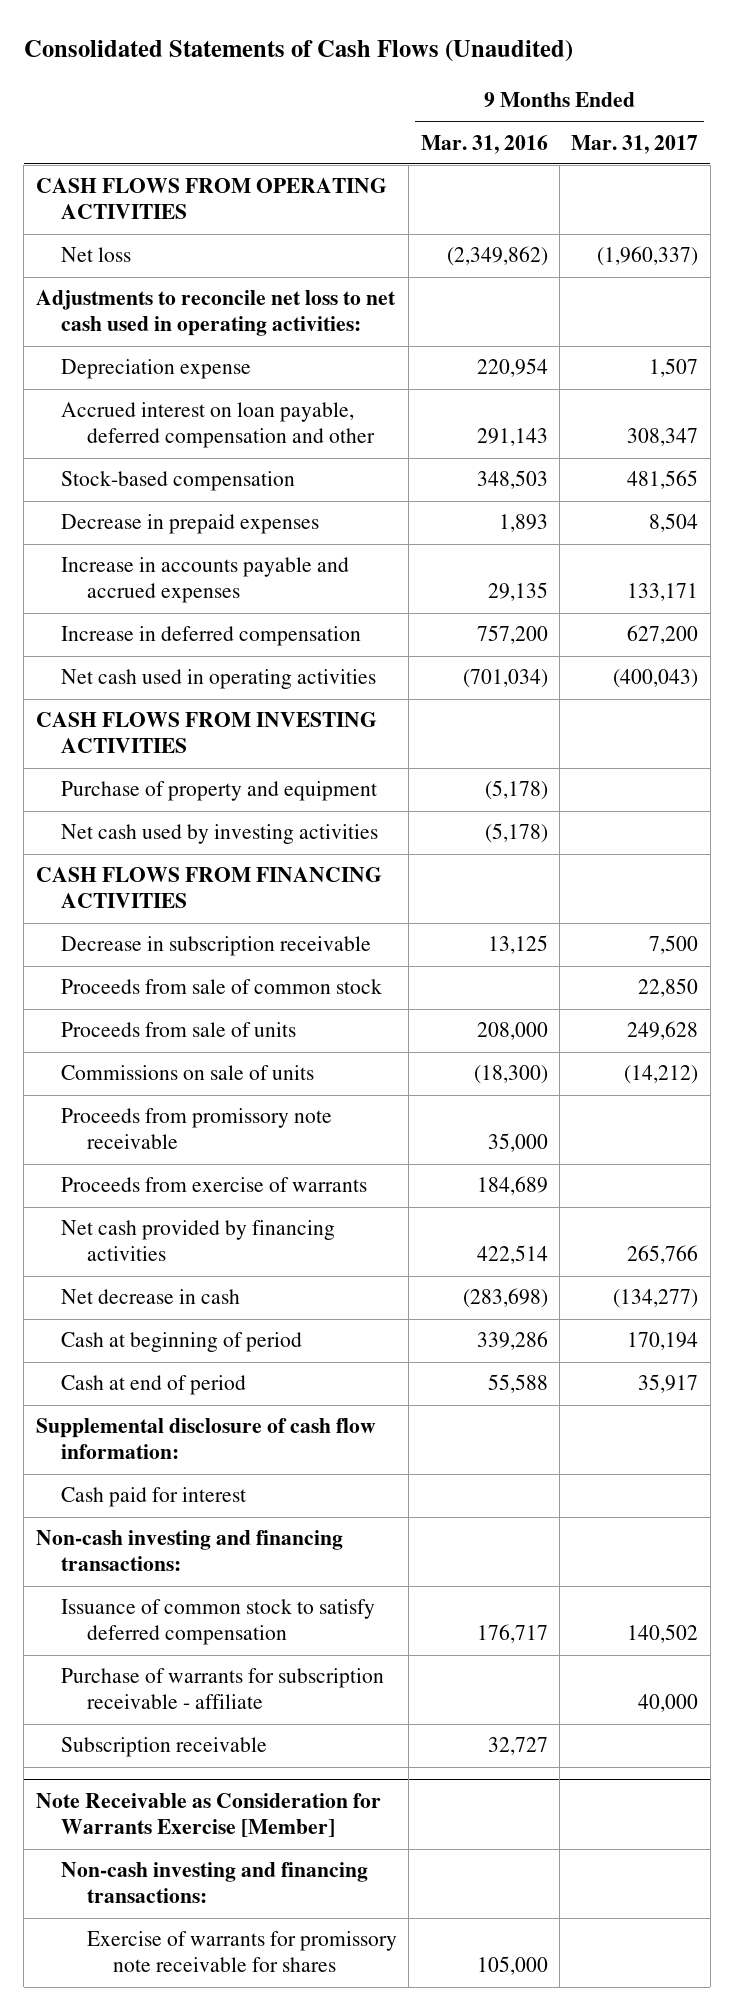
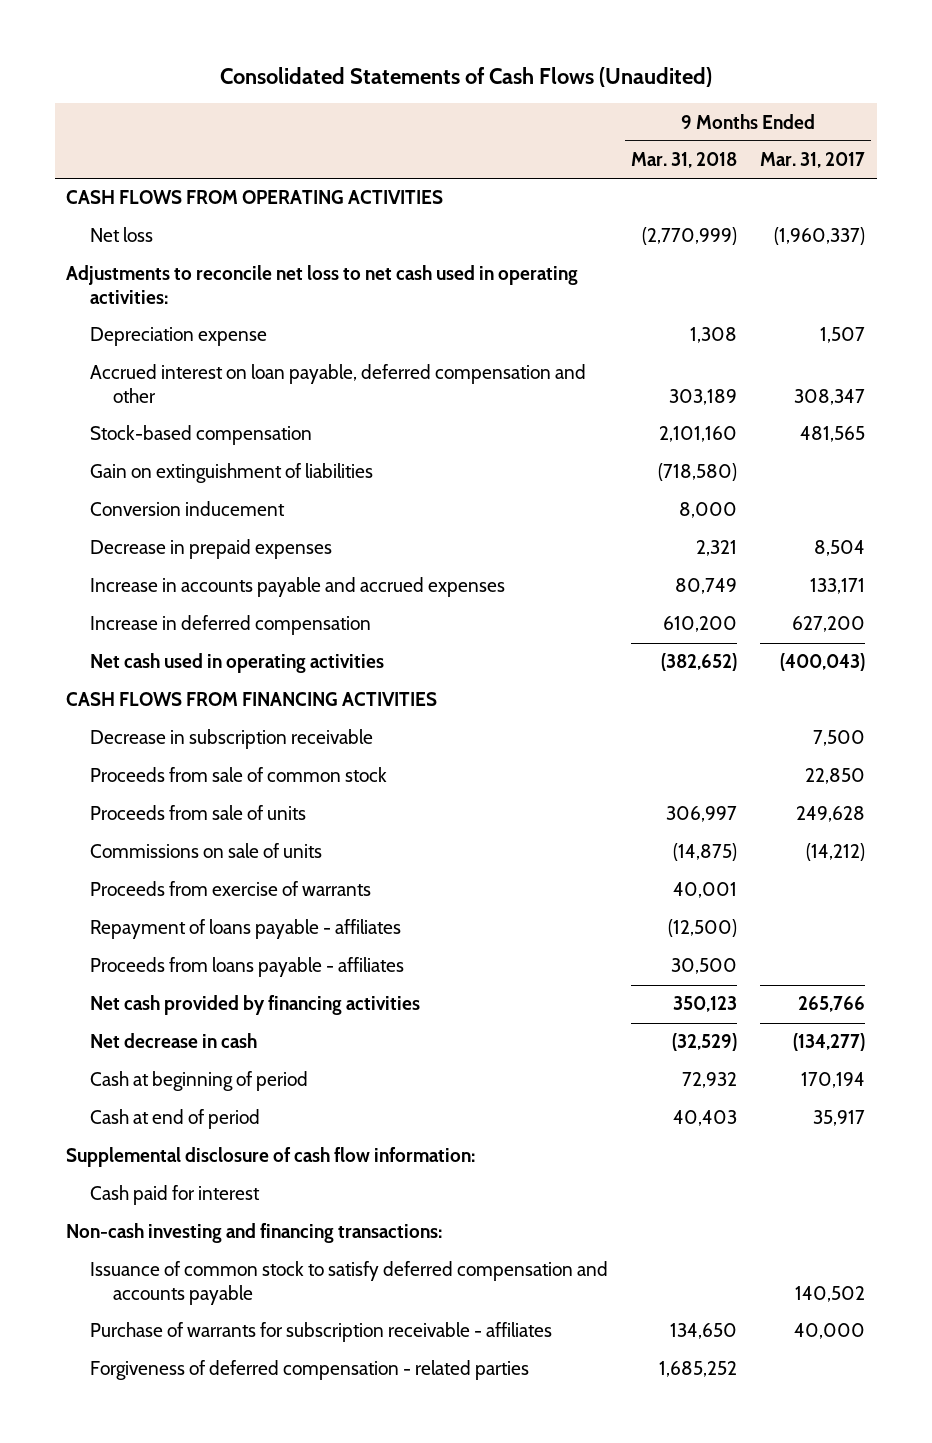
[420,134,548,154] Mar. 31, 2016 -> none
none -> [631,152,738,169] Mar. 31, 2018
none -> [89,463,373,484] Gain on extinguishment of liabilities
none -> [89,501,285,517] Conversion inducement
[35,712,377,754] CASH FLOWS FROM INVESTING ACTIVITIES -> none
[61,781,378,802] Purchase of property and equipment -> none
[61,824,379,845] Net cash used by investing activities -> none
[61,1108,333,1150] Proceeds from promissory note receivable -> none
none -> [89,919,401,940] Repayment of loans payable - affiliates
none -> [89,957,404,978] Proceeds from loans payable - affiliates
[61,1737,268,1758] Subscription receivable -> none
[35,1793,381,1838] Note Receivable as Consideration for Warrants Exercise [Member] -> none
[61,1862,369,1904] Non-cash investing and financing transactions: -> none
[87,1931,398,1973] Exercise of warrants for promissory note receivable for shares -> none
[61,1599,376,1646] Issuance of common stock to satisfy deferred compensation -> [89,1261,608,1306] Issuance of common stock to satisfy deferred compensation and accounts payable
[61,1668,385,1710] Purchase of warrants for subscription receivable - affiliate -> [89,1322,552,1343] Purchase of warrants for subscription receivable - affiliates
none -> [89,1360,529,1381] Forgiveness of deferred compensation - related parties

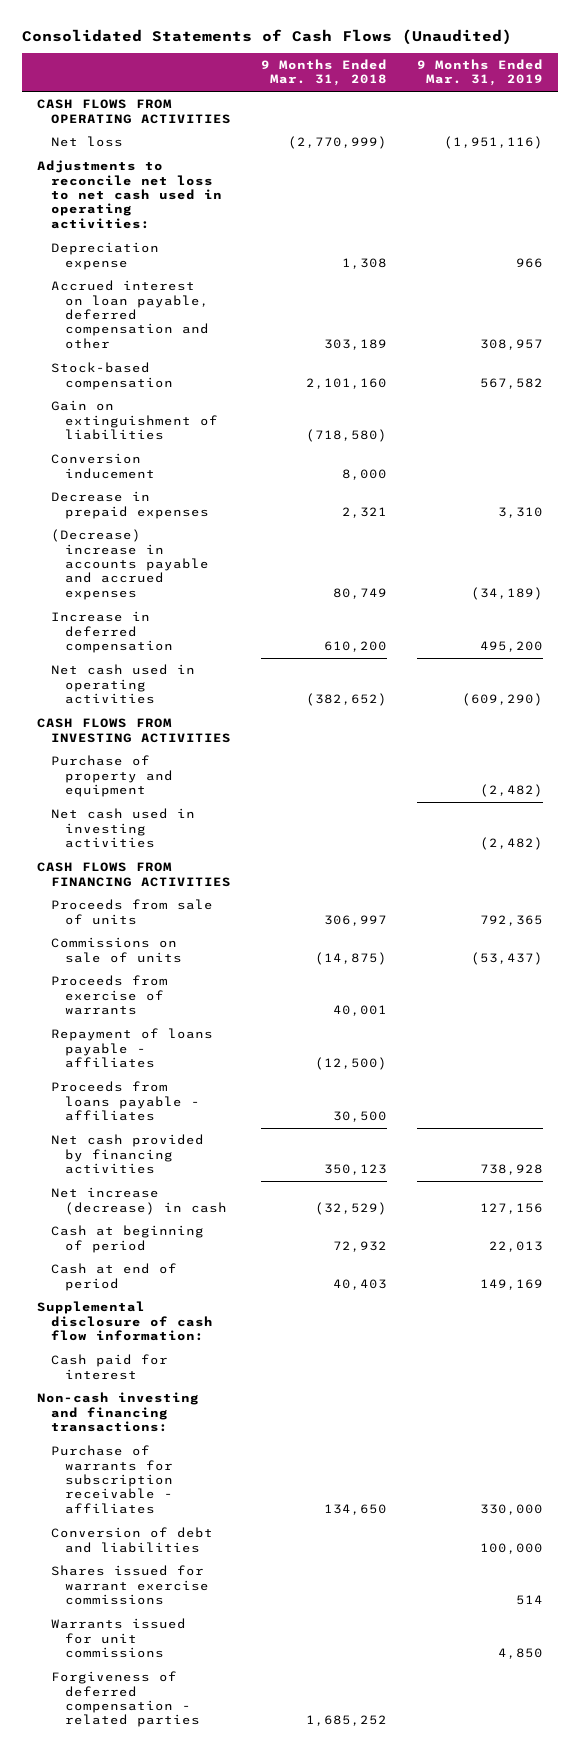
[760,152,866,169] Mar. 31, 2017 -> none
none -> [416,58,543,87] 9 Months Ended Mar. 31, 2019
[89,577,505,598] Increase in accounts payable and accrued expenses -> [50,529,209,600] (Decrease) increase in accounts payable and accrued expenses
none -> [37,718,231,743] CASH FLOWS FROM INVESTING ACTIVITIES
none -> [50,755,173,798] Purchase of property and equipment
none -> [50,808,195,849] Net cash used in investing activities
[89,729,373,750] Decrease in subscription receivable -> none
[89,767,387,783] Proceeds from sale of common stock -> none
[89,1033,257,1049] Net decrease in cash -> [50,1187,227,1215] Net increase (decrease) in cash
[89,1261,608,1306] Issuance of common stock to satisfy deferred compensation and accounts payable -> none
none -> [50,1527,213,1553] Conversion of debt and liabilities
none -> [50,1565,209,1606] Shares issued for warrant exercise commissions
none -> [50,1618,186,1659] Warrants issued for unit commissions

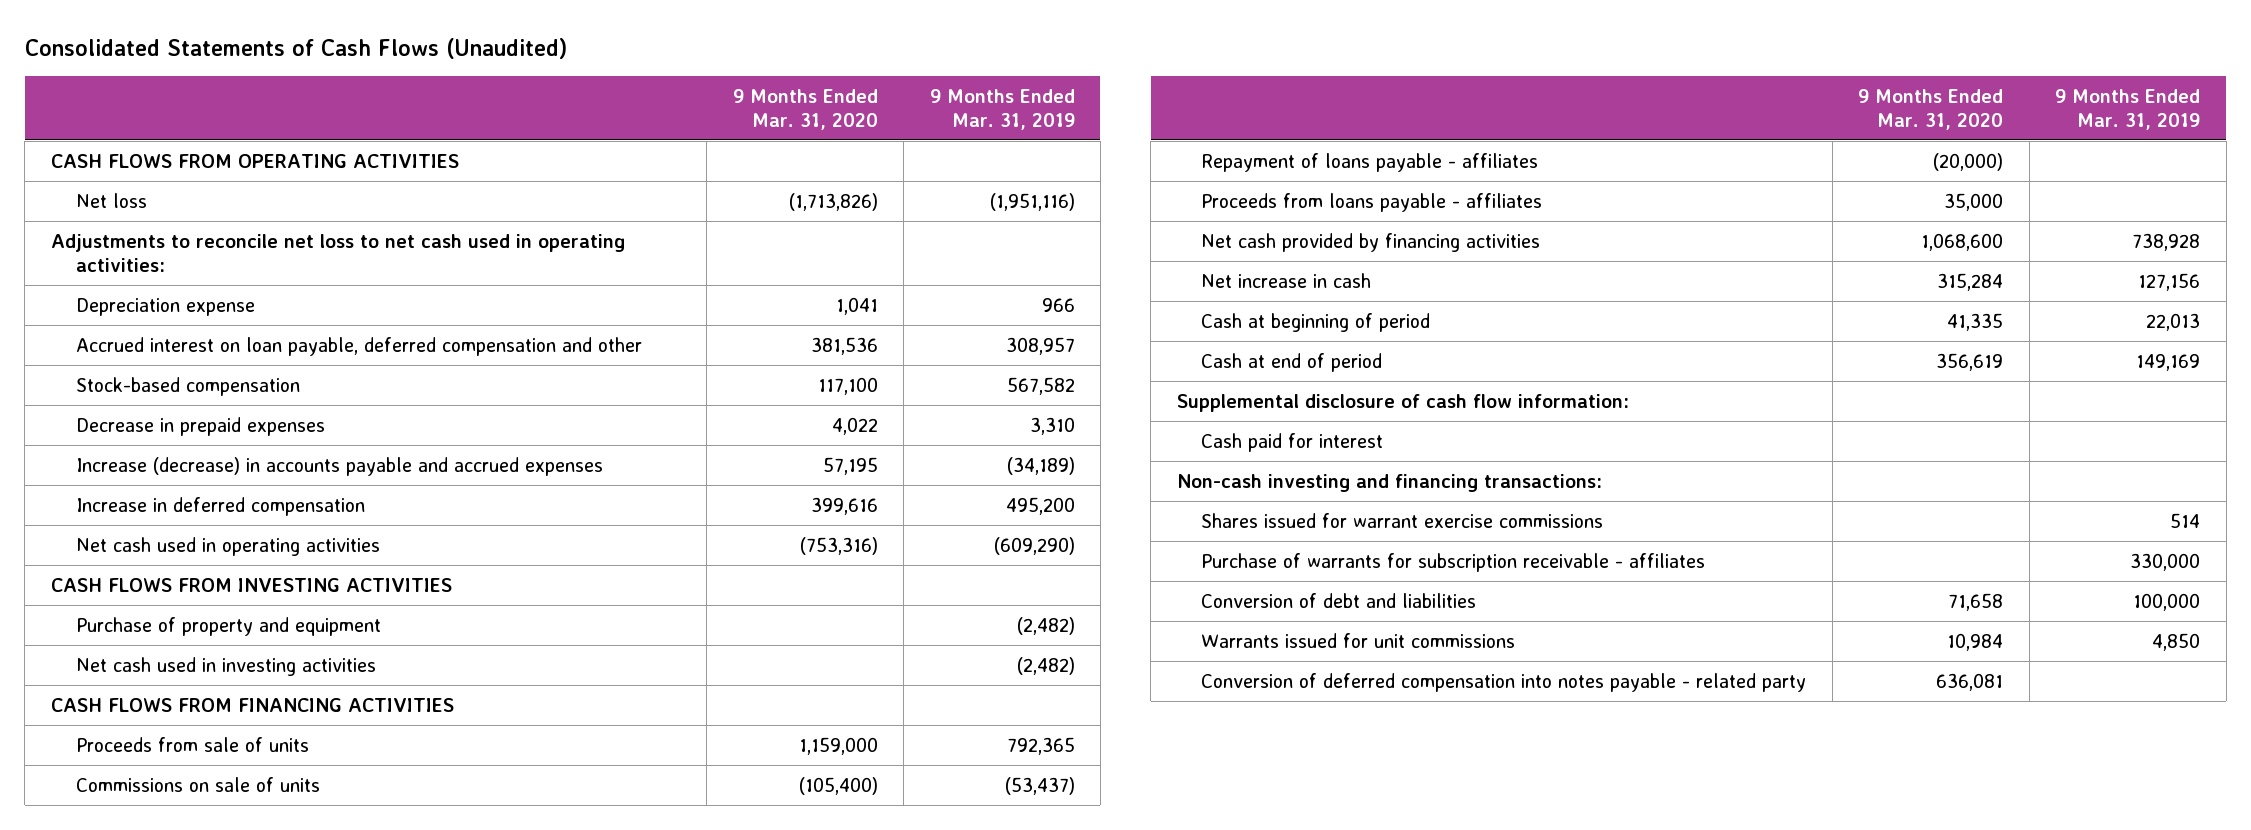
[260,58,387,87] 9 Months Ended Mar. 31, 2018 -> none
none -> [732,88,878,130] 9 Months Ended Mar. 31, 2020
[50,400,218,441] Gain on extinguishment of liabilities -> none
[50,453,155,479] Conversion inducement -> none
[50,529,209,600] (Decrease) increase in accounts payable and accrued expenses -> [75,456,603,476] Increase (decrease) in accounts payable and accrued expenses
[50,975,168,1016] Proceeds from exercise of warrants -> none
[50,1187,227,1215] Net increase (decrease) in cash -> [1201,272,1372,288] Net increase in cash
[50,1565,209,1606] Shares issued for warrant exercise commissions -> [1201,512,1604,528] Shares issued for warrant exercise commissions
[50,1671,200,1728] Forgiveness of deferred compensation - related parties -> none
none -> [1201,672,1807,692] Conversion of deferred compensation into notes payable - related party

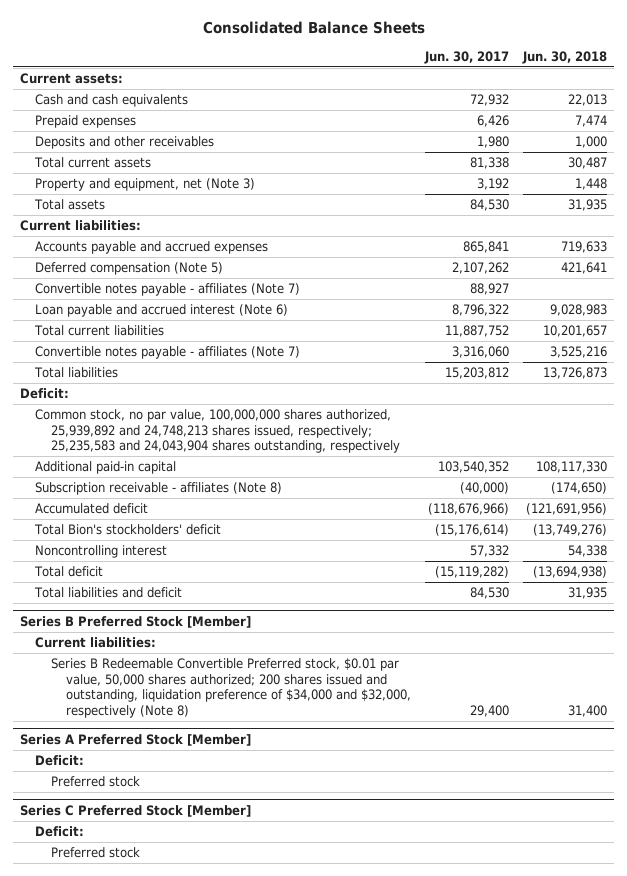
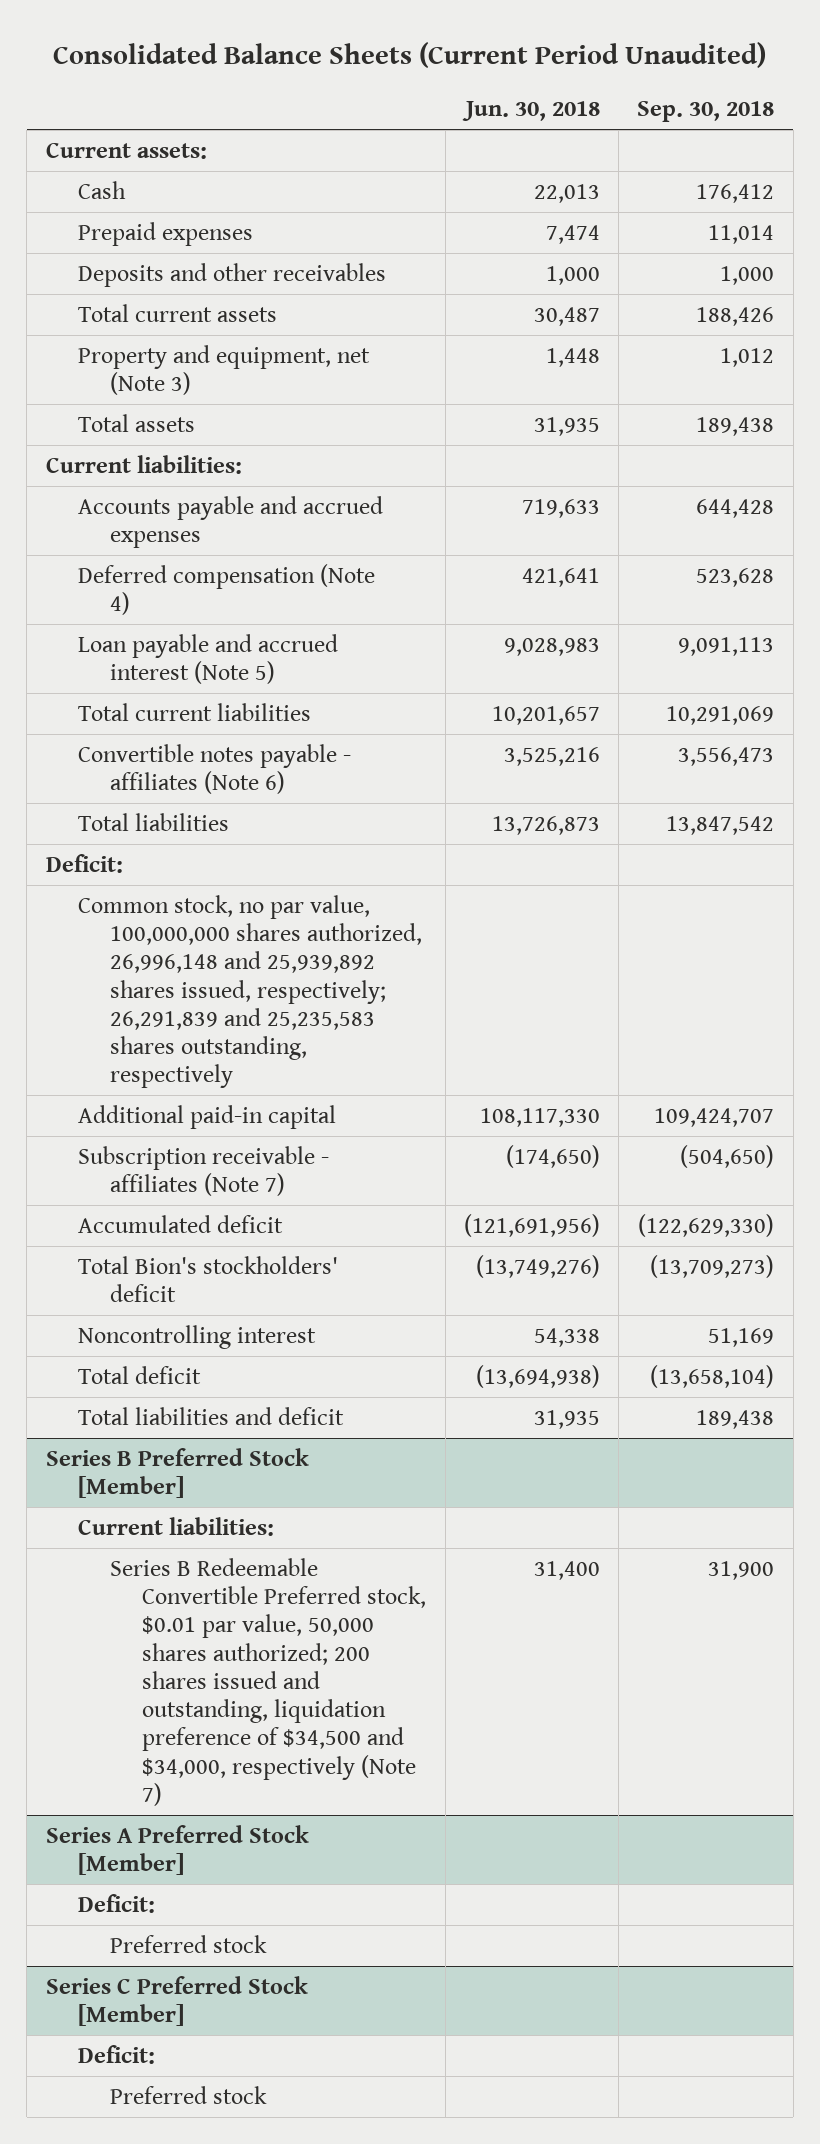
[202,21,425,35] Consolidated Balance Sheets -> [53,42,767,69] Consolidated Balance Sheets (Current Period Unaudited)
[424,51,510,65] Jun. 30, 2017 -> none
none -> [637,101,775,123] Sep. 30, 2018
[35,94,189,108] Cash and cash equivalents -> [77,181,126,200] Cash
[35,283,301,297] Convertible notes payable - affiliates (Note 7) -> none
[35,262,224,276] Deferred compensation (Note 5) -> [77,564,375,616] Deferred compensation (Note 4)
[35,304,289,318] Loan payable and accrued interest (Note 6) -> [77,634,338,685] Loan payable and accrued interest (Note 5)
[35,346,301,360] Convertible notes payable - affiliates (Note 7) -> [77,744,351,795] Convertible notes payable - affiliates (Note 6)
[35,409,400,454] Common stock, no par value, 100,000,000 shares authorized, 25,939,892 and 24,748,213 shares issued, respectively; 25,235,583 and 24,043,904 shares outstanding, respectively -> [77,895,423,1089] Common stock, no par value, 100,000,000 shares authorized, 26,996,148 and 25,939,892 shares issued, respectively; 26,291,839 and 25,235,583 shares outstanding, respectively
[35,482,283,496] Subscription receivable - affiliates (Note 8) -> [77,1146,329,1197] Subscription receivable - affiliates (Note 7)
[50,658,411,719] Series B Redeemable Convertible Preferred stock, $0.01 par value, 50,000 shares authorized; 200 shares issued and outstanding, liquidation preference of $34,000 and $32,000, respectively (Note 8) -> [110,1558,427,1806] Series B Redeemable Convertible Preferred stock, $0.01 par value, 50,000 shares authorized; 200 shares issued and outstanding, liquidation preference of $34,500 and $34,000, respectively (Note 7)

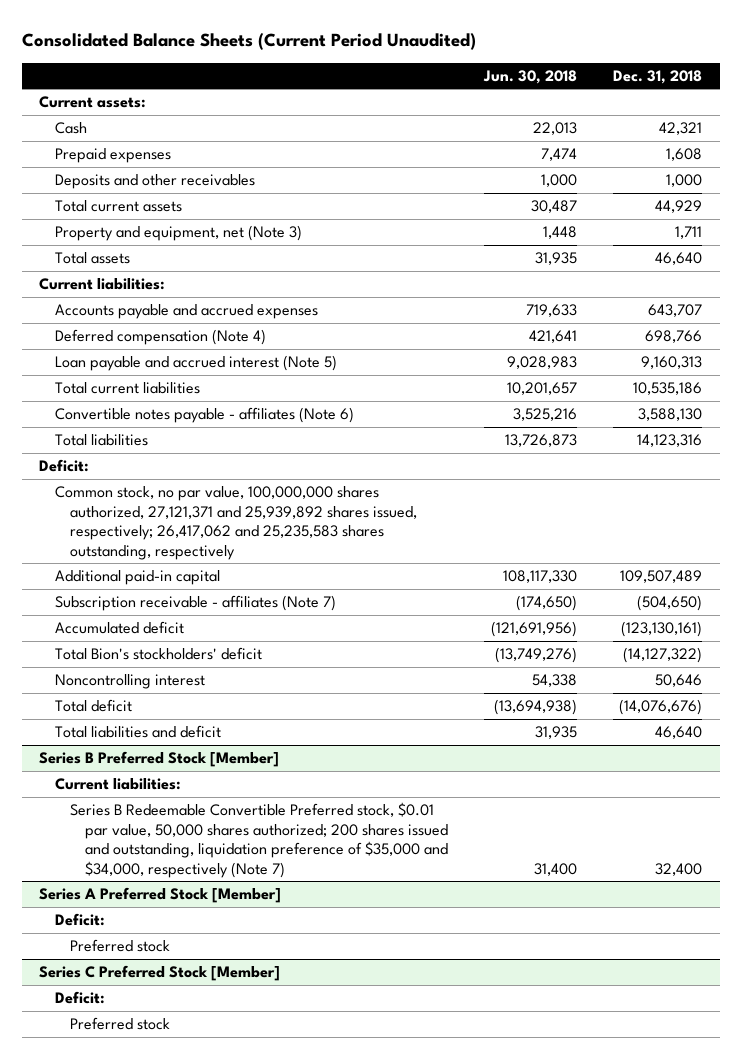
[637,101,775,123] Sep. 30, 2018 -> none
none -> [612,69,702,84] Dec. 31, 2018
[77,895,423,1089] Common stock, no par value, 100,000,000 shares authorized, 26,996,148 and 25,939,892 shares issued, respectively; 26,291,839 and 25,235,583 shares outstanding, respectively -> [54,486,418,560] Common stock, no par value, 100,000,000 shares authorized, 27,121,371 and 25,939,892 shares issued, respectively; 26,417,062 and 25,235,583 shares outstanding, respectively
[110,1558,427,1806] Series B Redeemable Convertible Preferred stock, $0.01 par value, 50,000 shares authorized; 200 shares issued and outstanding, liquidation preference of $34,500 and $34,000, respectively (Note 7) -> [70,802,449,878] Series B Redeemable Convertible Preferred stock, $0.01 par value, 50,000 shares authorized; 200 shares issued and outstanding, liquidation preference of $35,000 and $34,000, respectively (Note 7)

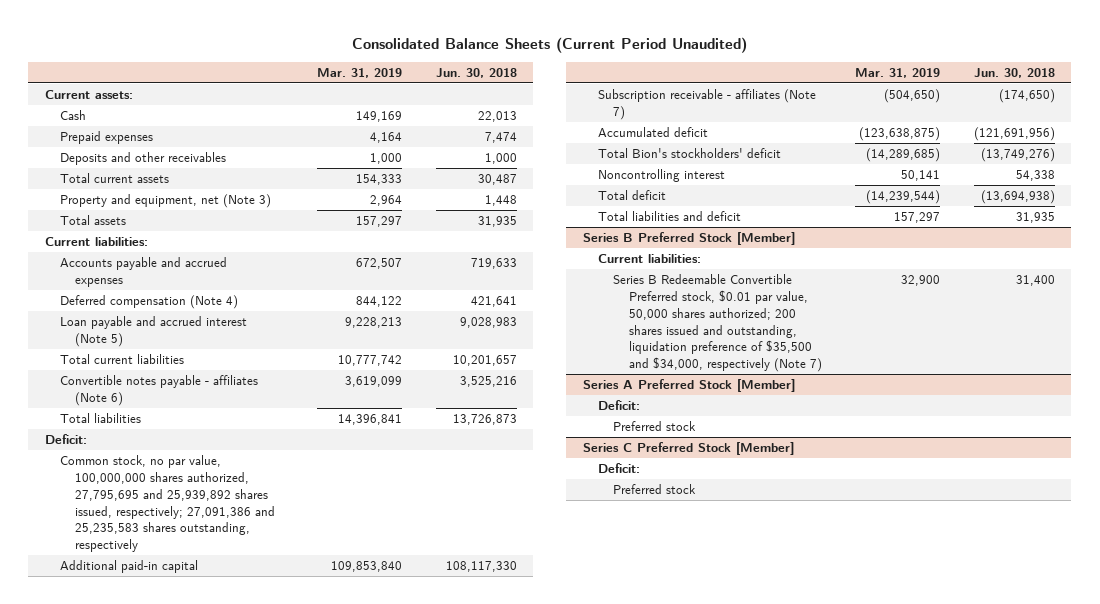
[612,69,702,84] Dec. 31, 2018 -> none
none -> [317,67,403,78] Mar. 31, 2019
[54,486,418,560] Common stock, no par value, 100,000,000 shares authorized, 27,121,371 and 25,939,892 shares issued, respectively; 26,417,062 and 25,235,583 shares outstanding, respectively -> [60,455,276,553] Common stock, no par value, 100,000,000 shares authorized, 27,795,695 and 25,939,892 shares issued, respectively; 27,091,386 and 25,235,583 shares outstanding, respectively
[70,802,449,878] Series B Redeemable Convertible Preferred stock, $0.01 par value, 50,000 shares authorized; 200 shares issued and outstanding, liquidation preference of $35,000 and $34,000, respectively (Note 7) -> [613,274,822,373] Series B Redeemable Convertible Preferred stock, $0.01 par value, 50,000 shares authorized; 200 shares issued and outstanding, liquidation preference of $35,500 and $34,000, respectively (Note 7)

